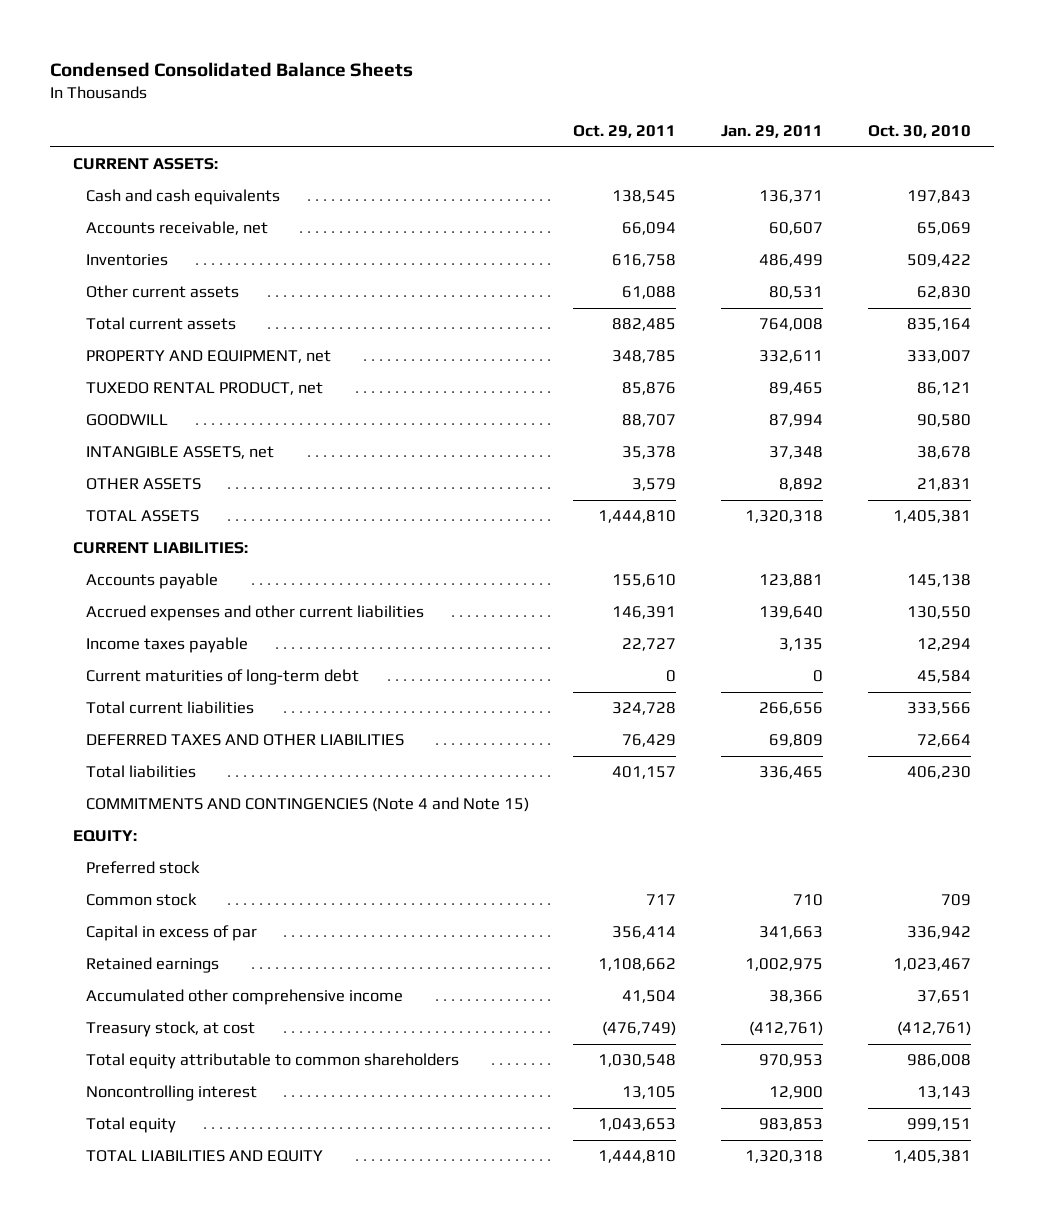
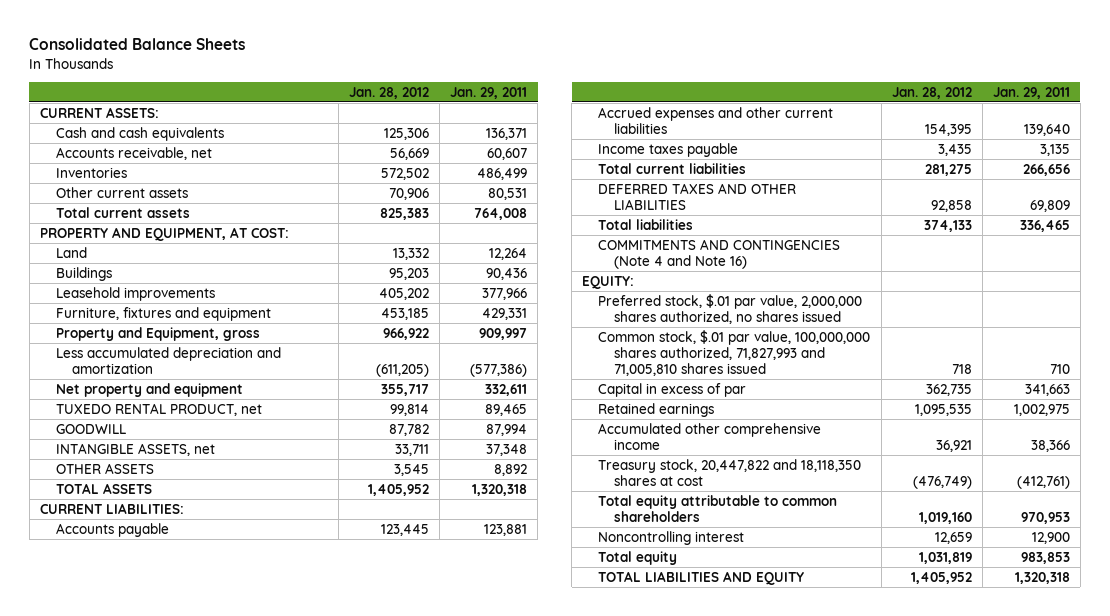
[50,61,414,77] Condensed Consolidated Balance Sheets -> [29,38,246,51] Consolidated Balance Sheets
[573,124,677,138] Oct. 29, 2011 -> none
[868,124,972,138] Oct. 30, 2010 -> none
none -> [348,86,429,99] Jan. 28, 2012
none -> [39,226,289,241] PROPERTY AND EQUIPMENT, AT COST:
none -> [55,246,87,258] Land
none -> [55,266,112,281] Buildings
none -> [55,286,215,301] Leasehold improvements
none -> [55,306,271,321] Furniture, fixtures and equipment
none -> [55,326,260,341] Property and Equipment, gross
none -> [55,346,281,374] Less accumulated depreciation and amortization
[85,350,331,364] PROPERTY AND EQUIPMENT, net -> [55,382,243,397] Net property and equipment
[85,669,359,686] Current maturities of long-term debt -> none
[85,797,529,813] COMMITMENTS AND CONTINGENCIES (Note 4 and Note 15) -> [598,238,841,269] COMMITMENTS AND CONTINGENCIES (Note 4 and Note 16)
[85,861,200,875] Preferred stock -> [598,293,863,324] Preferred stock, $.01 par value, 2,000,000 shares authorized, no shares issued
[85,893,197,907] Common stock -> [598,329,871,376] Common stock, $.01 par value, 100,000,000 shares authorized, 71,827,993 and 71,005,810 shares issued
[85,1021,255,1038] Treasury stock, at cost -> [598,458,862,486] Treasury stock, 20,447,822 and 18,118,350 shares at cost

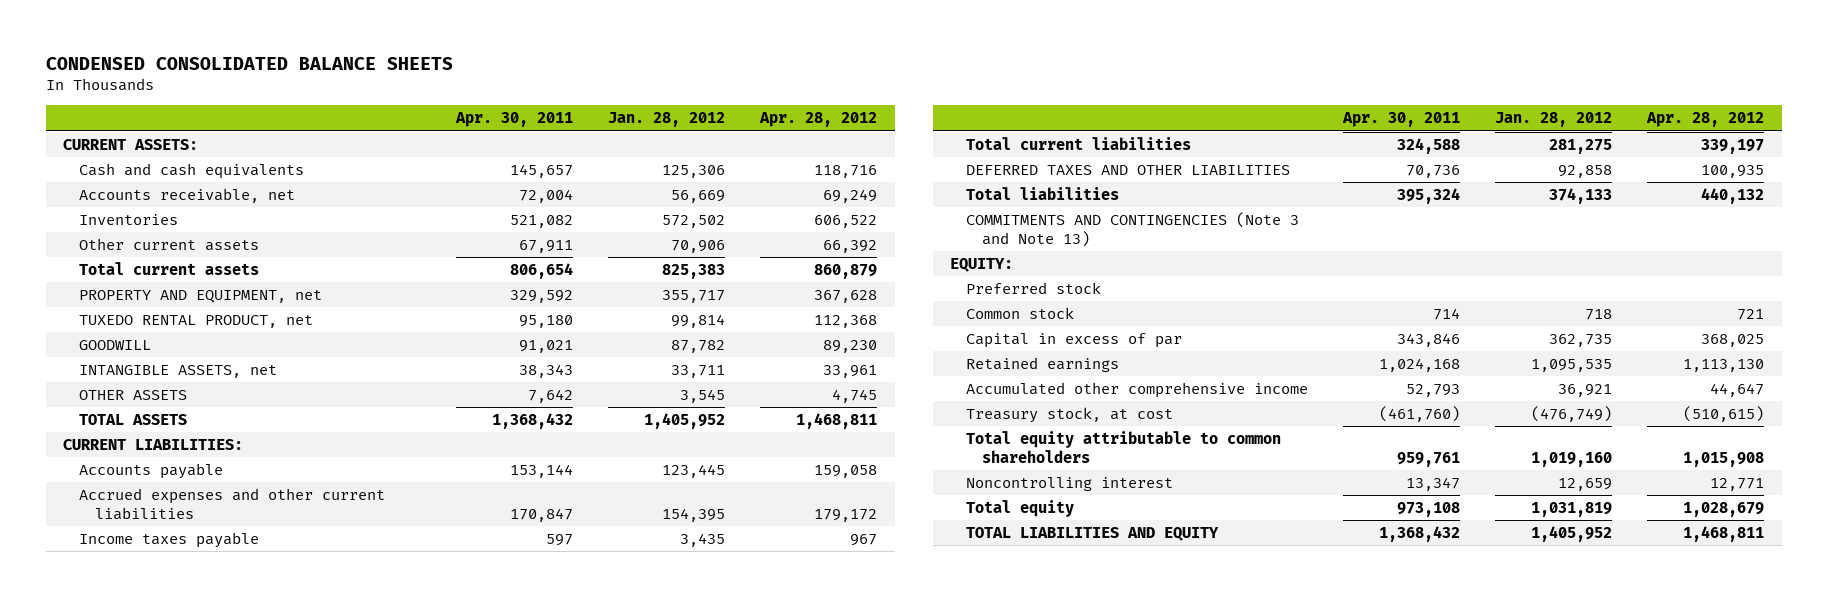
[29,38,246,51] Consolidated Balance Sheets -> [45,56,453,70] CONDENSED CONSOLIDATED BALANCE SHEETS
[450,86,528,99] Jan. 29, 2011 -> none
none -> [455,112,574,128] Apr. 30, 2011
none -> [759,112,878,128] Apr. 28, 2012
[39,226,289,241] PROPERTY AND EQUIPMENT, AT COST: -> none
[55,246,87,258] Land -> none
[55,266,112,281] Buildings -> none
[55,286,215,301] Leasehold improvements -> none
[55,306,271,321] Furniture, fixtures and equipment -> none
[55,326,260,341] Property and Equipment, gross -> none
[55,346,281,374] Less accumulated depreciation and amortization -> none
[55,382,243,397] Net property and equipment -> [79,289,323,303] PROPERTY AND EQUIPMENT, net
[598,238,841,269] COMMITMENTS AND CONTINGENCIES (Note 4 and Note 16) -> [966,211,1300,247] COMMITMENTS AND CONTINGENCIES (Note 3 and Note 13)
[598,293,863,324] Preferred stock, $.01 par value, 2,000,000 shares authorized, no shares issued -> [966,281,1102,294] Preferred stock
[598,329,871,376] Common stock, $.01 par value, 100,000,000 shares authorized, 71,827,993 and 71,005,810 shares issued -> [966,306,1075,319] Common stock
[598,458,862,486] Treasury stock, 20,447,822 and 18,118,350 shares at cost -> [966,406,1174,423] Treasury stock, at cost

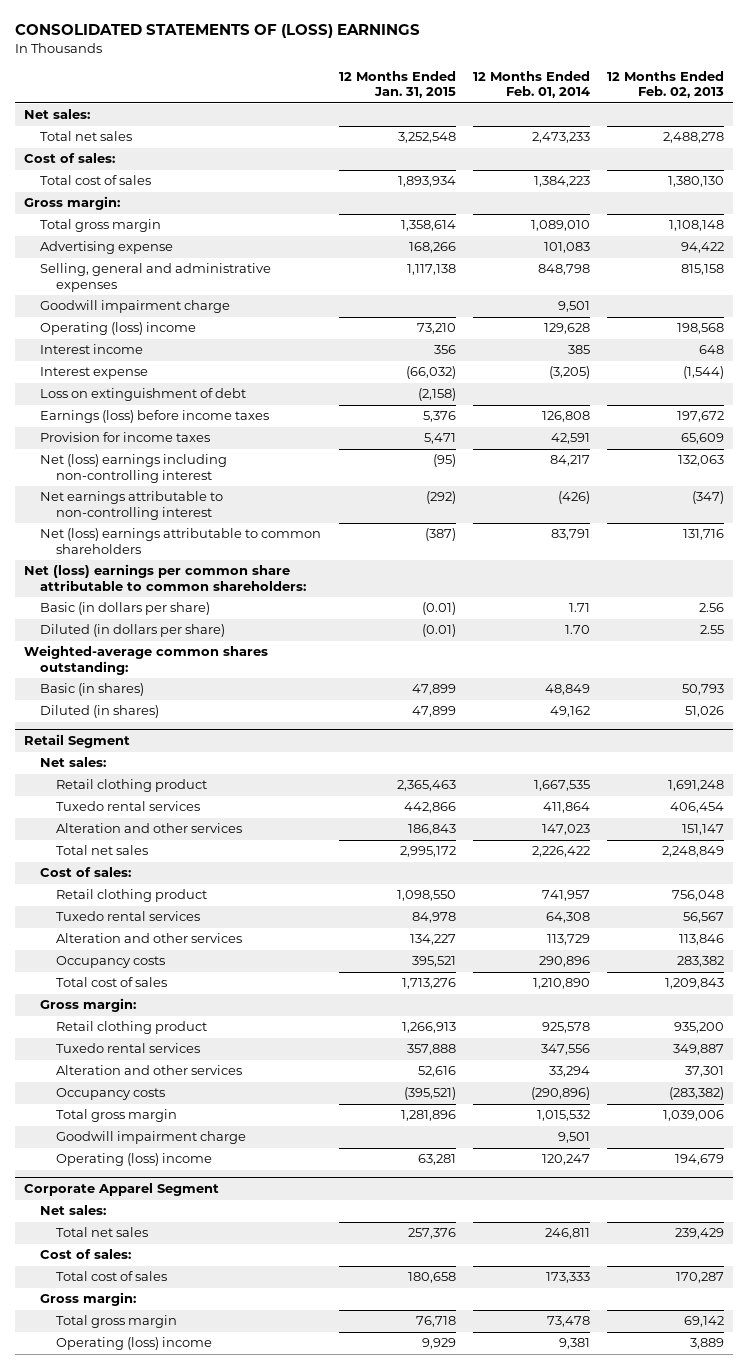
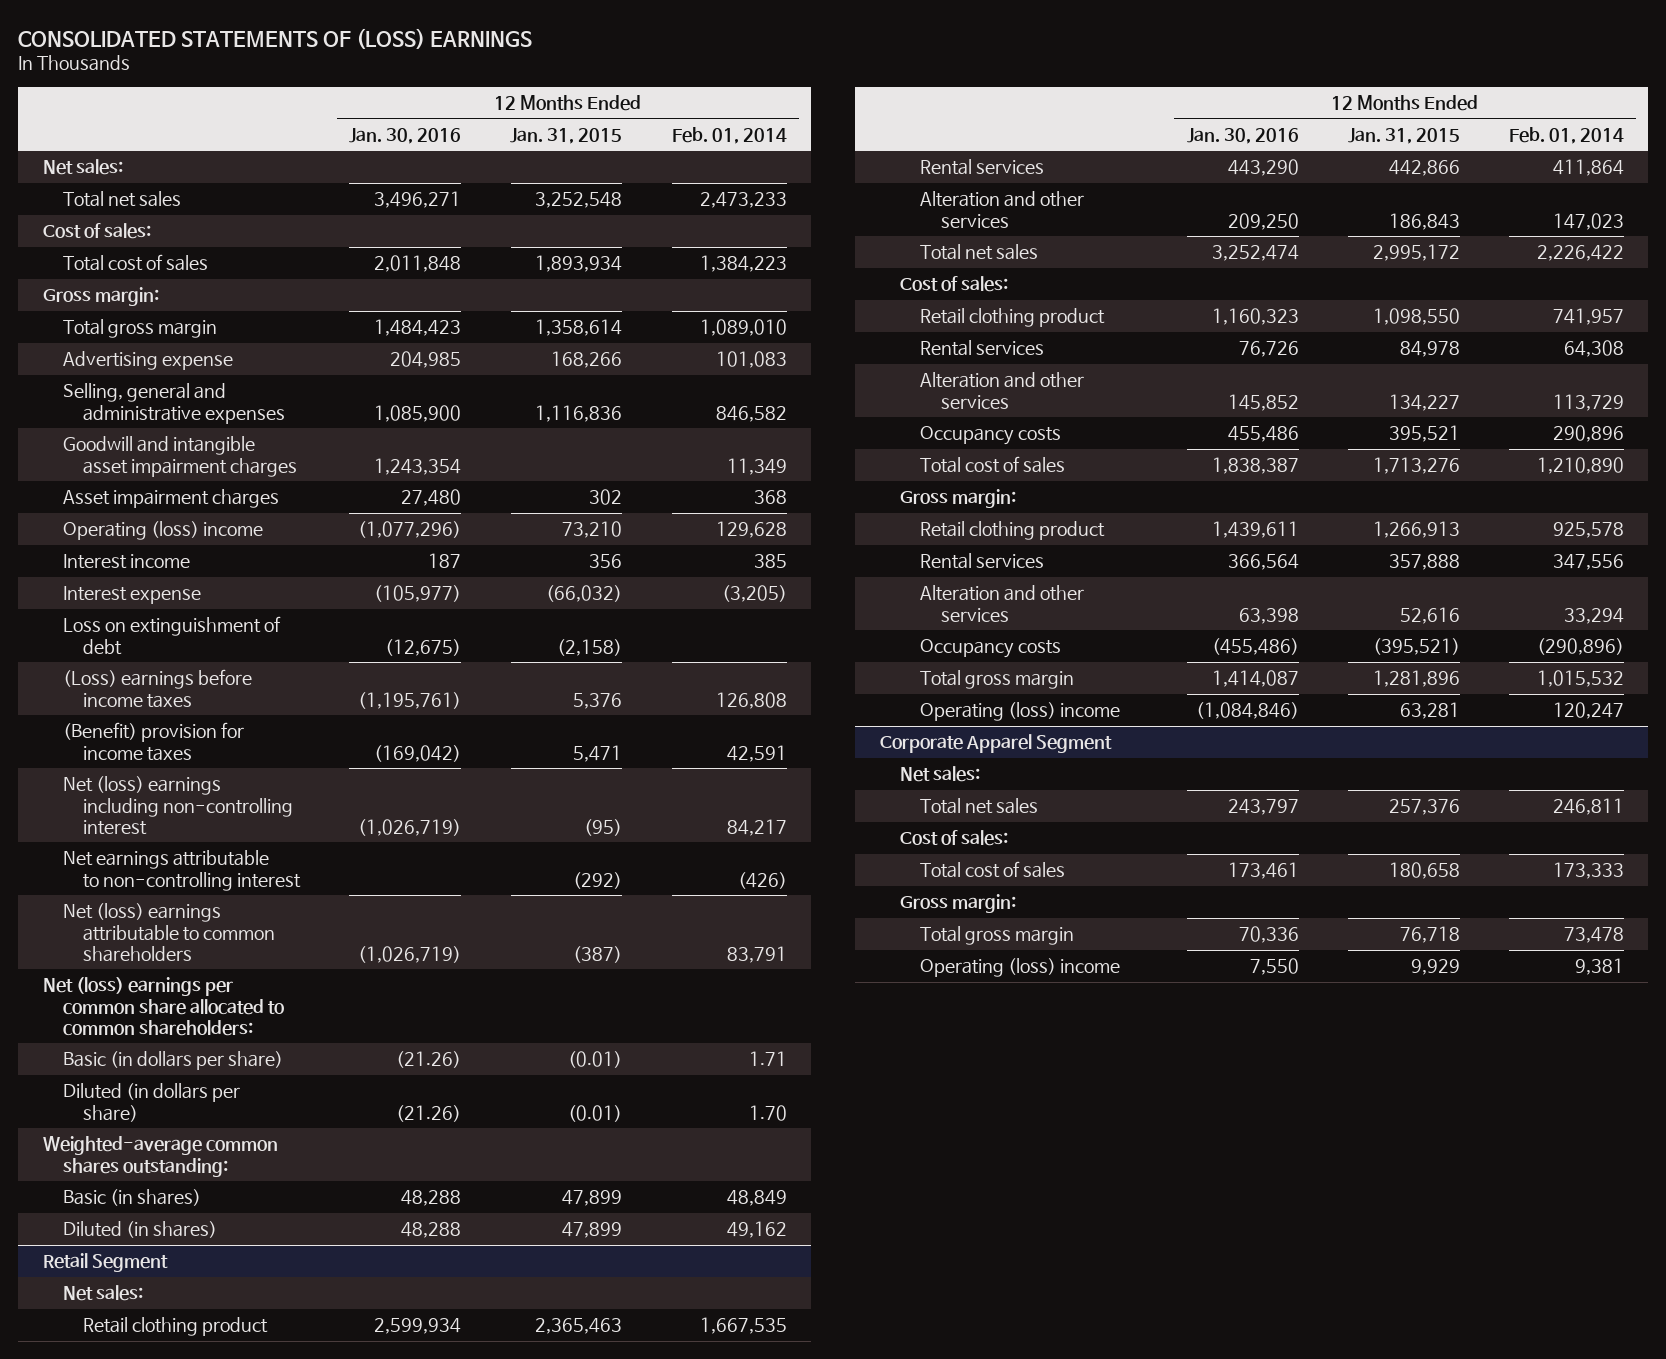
[607,71,725,99] 12 Months Ended Feb. 02, 2013 -> none
none -> [349,127,462,144] Jan. 30, 2016
[40,300,231,314] Goodwill impairment charge -> none
[406,264,456,276] 1,117,138 -> [535,404,623,422] 1,116,836
[537,264,590,276] 848,798 -> [715,405,787,422] 846,582
none -> [63,436,298,477] Goodwill and intangible asset impairment charges
none -> [63,489,280,509] Asset impairment charges
[40,410,270,424] Earnings (loss) before income taxes -> [63,669,253,708] (Loss) earnings before income taxes
[40,432,211,443] Provision for income taxes -> [63,722,245,761] (Benefit) provision for income taxes
[24,564,307,591] Net (loss) earnings per common share attributable to common shareholders: -> [42,977,285,1036] Net (loss) earnings per common share allocated to common shareholders:
[56,801,201,812] Tuxedo rental services -> [920,159,1045,176] Rental services
[56,911,201,922] Tuxedo rental services -> [920,340,1045,357] Rental services
[56,1043,201,1054] Tuxedo rental services -> [920,553,1045,570] Rental services
[56,1131,247,1145] Goodwill impairment charge -> none

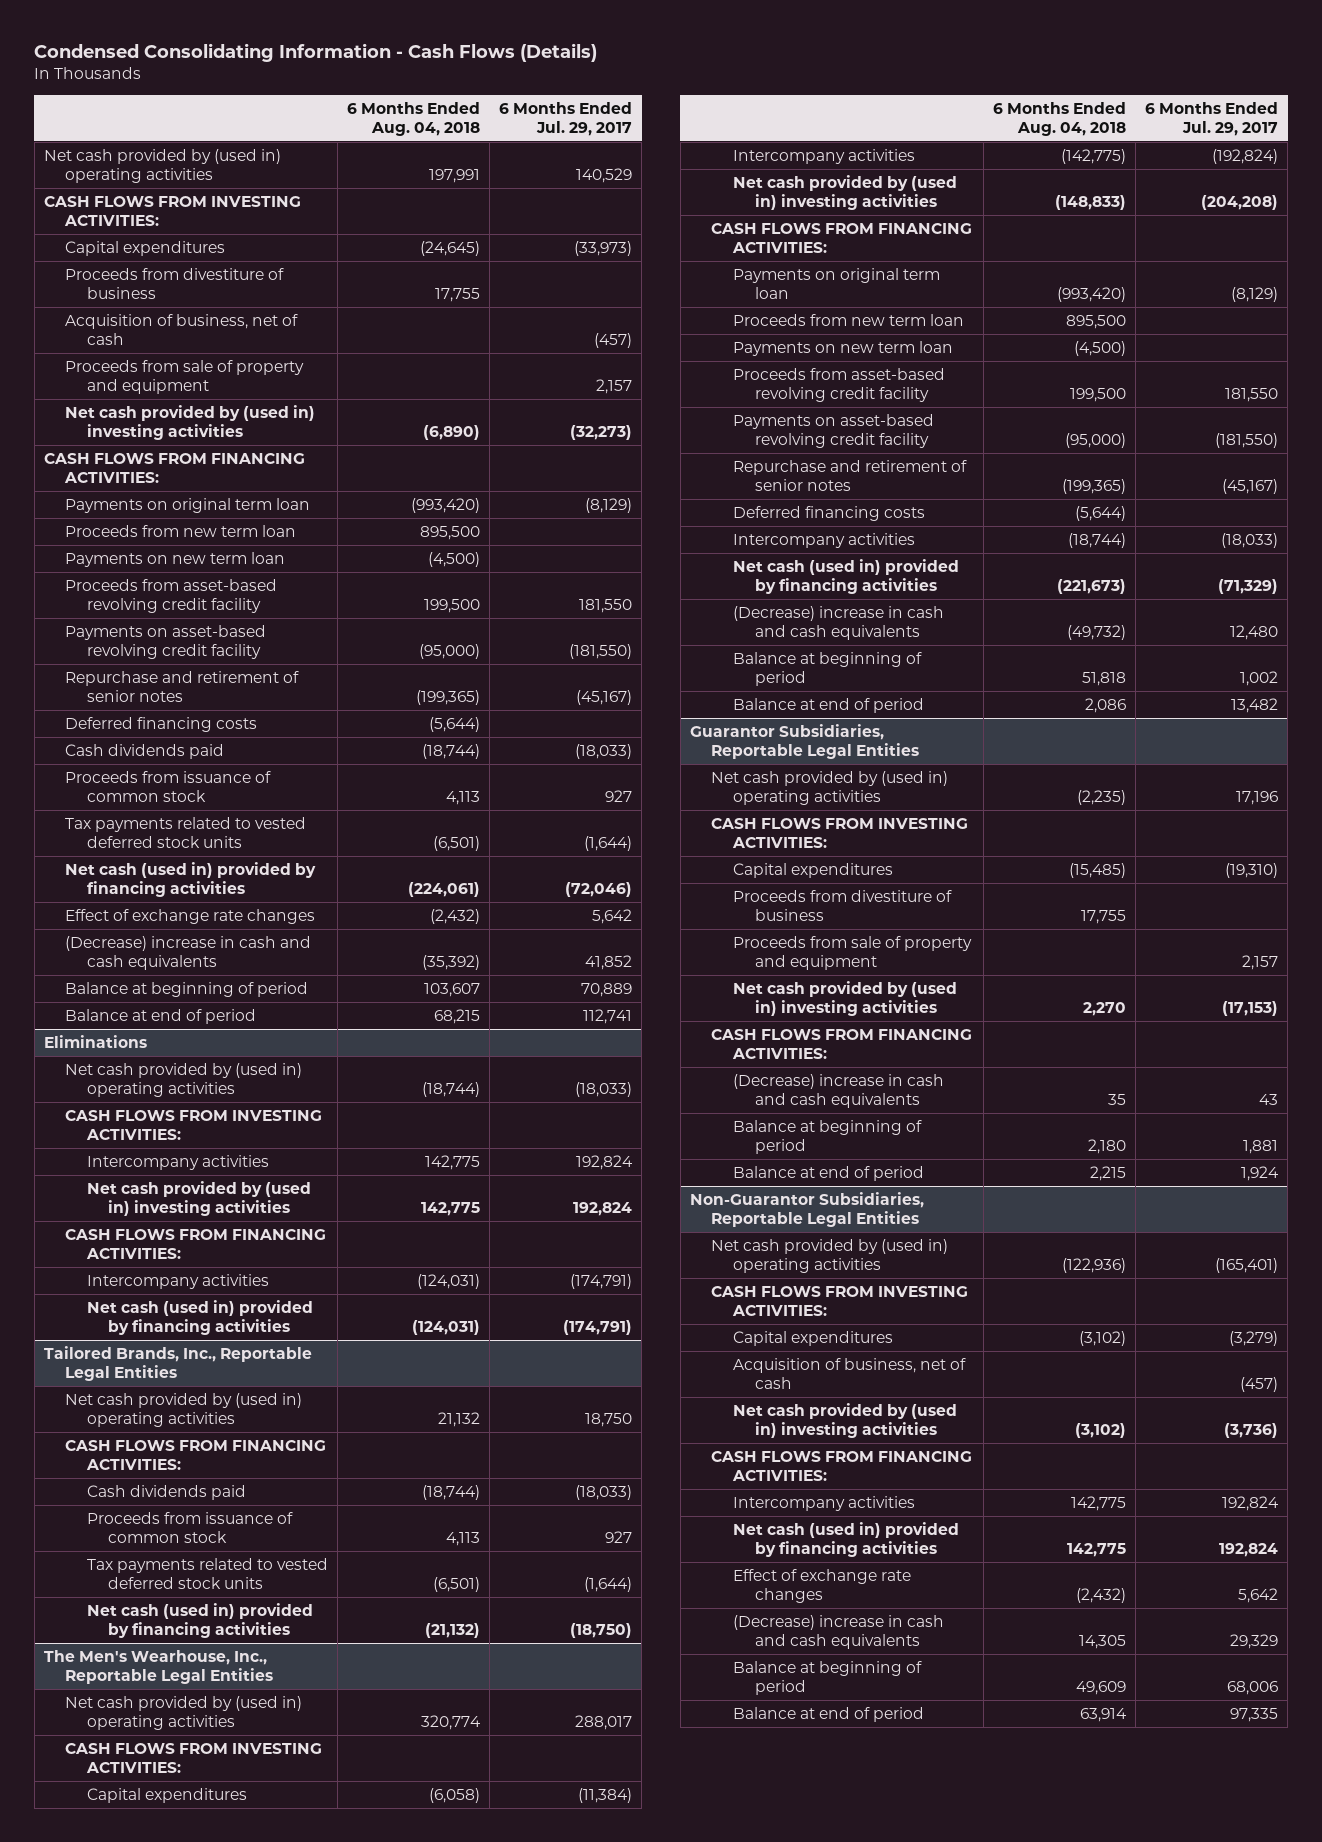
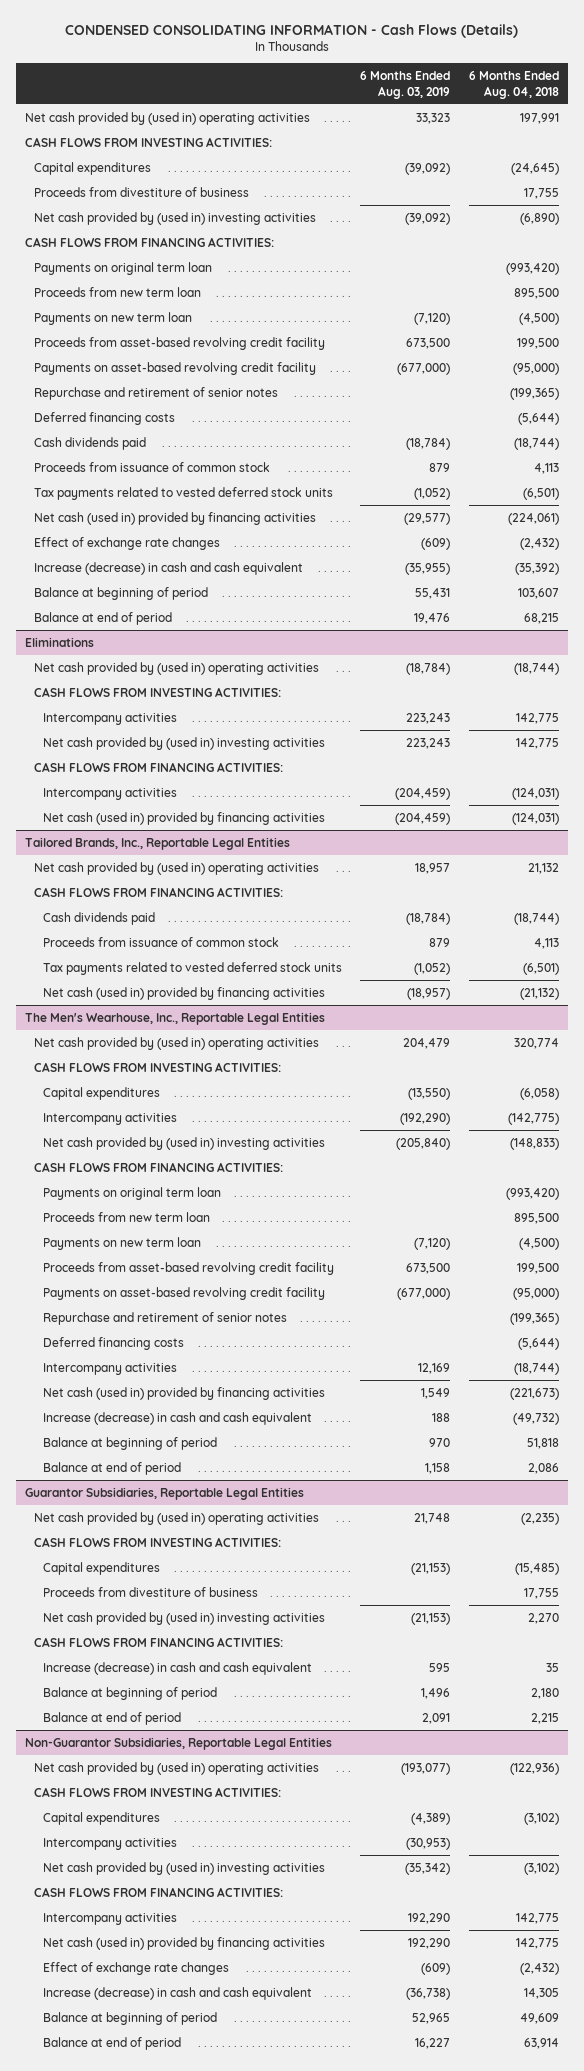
[34,43,598,63] Condensed Consolidating Information - Cash Flows (Details) -> [65,23,519,38] CONDENSED CONSOLIDATING INFORMATION - Cash Flows (Details)
[499,101,633,136] 6 Months Ended Jul. 29, 2017 -> none
none -> [360,70,451,99] 6 Months Ended Aug. 03, 2019
[65,314,299,346] Acquisition of business, net of cash -> none
[65,360,305,395] Proceeds from sale of property and equipment -> none
[65,936,312,971] (Decrease) increase in cash and cash equivalents -> [34,561,304,575] Increase (decrease) in cash and cash equivalent
[733,606,945,641] (Decrease) increase in cash and cash equivalents -> [42,1411,312,1425] Increase (decrease) in cash and cash equivalent
[733,936,973,971] Proceeds from sale of property and equipment -> none
[733,1074,945,1109] (Decrease) increase in cash and cash equivalents -> [42,1661,312,1675] Increase (decrease) in cash and cash equivalent
[733,1358,967,1390] Acquisition of business, net of cash -> none
none -> [42,1837,177,1850] Intercompany activities
[733,1615,945,1650] (Decrease) increase in cash and cash equivalents -> [42,1986,312,2000] Increase (decrease) in cash and cash equivalent

